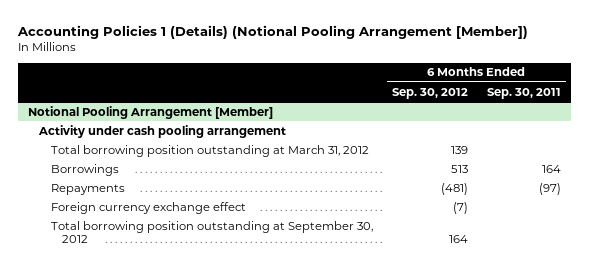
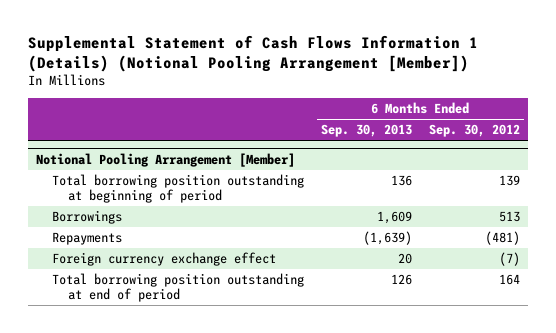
[17,24,529,39] Accounting Policies 1 (Details) (Notional Pooling Arrangement [Member]) -> [27,34,478,72] Supplemental Statement of Cash Flows Information 1 (Details) (Notional Pooling Arrangement [Member])
[486,87,561,99] Sep. 30, 2011 -> none
none -> [321,124,413,138] Sep. 30, 2013
[38,124,287,138] Activity under cash pooling arrangement -> none
[50,144,369,157] Total borrowing position outstanding at March 31, 2012 -> [52,174,305,204] Total borrowing position outstanding at beginning of period
[50,220,373,244] Total borrowing position outstanding at September 30, 2012 -> [52,273,305,303] Total borrowing position outstanding at end of period

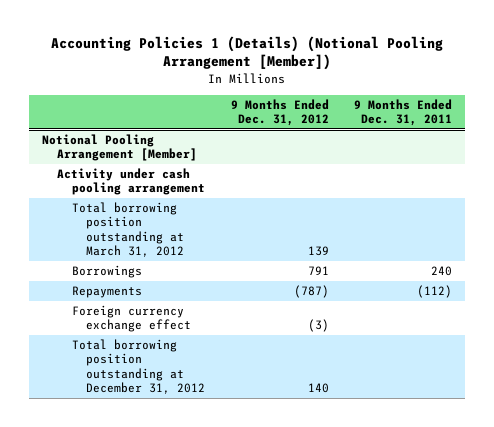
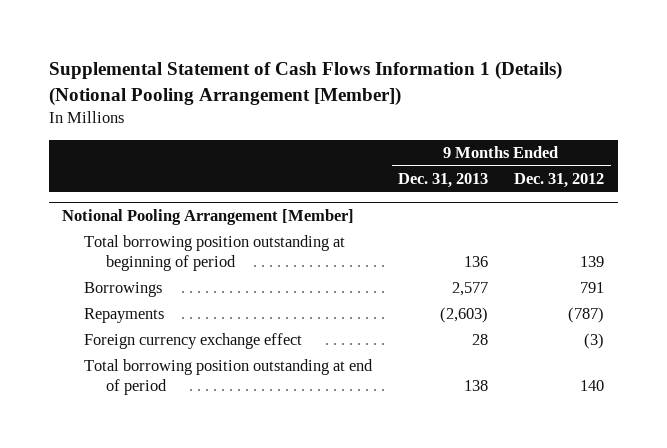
[50,35,443,71] Accounting Policies 1 (Details) (Notional Pooling Arrangement [Member]) -> [49,60,563,106] Supplemental Statement of Cash Flows Information 1 (Details) (Notional Pooling Arrangement [Member])
[354,98,453,126] 9 Months Ended Dec. 31, 2011 -> none
none -> [398,172,489,188] Dec. 31, 2013
[56,168,205,196] Activity under cash pooling arrangement -> none
[71,202,185,257] Total borrowing position outstanding at March 31, 2012 -> [83,235,345,271] Total borrowing position outstanding at beginning of period
[71,339,206,394] Total borrowing position outstanding at December 31, 2012 -> [83,359,373,395] Total borrowing position outstanding at end of period

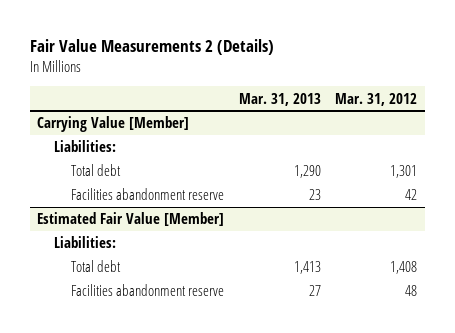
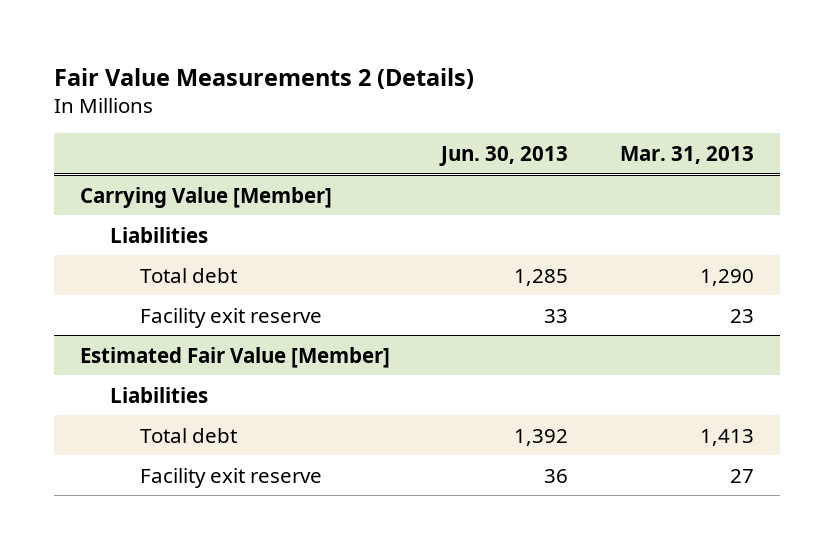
[335,92,418,106] Mar. 31, 2012 -> none
none -> [439,145,569,166] Jun. 30, 2013
[53,140,116,153] Liabilities: -> [109,226,208,243] Liabilities
[70,188,224,201] Facilities abandonment reserve -> none
none -> [139,307,322,328] Facility exit reserve
[53,236,116,249] Liabilities: -> [109,386,208,403] Liabilities
[70,284,224,297] Facilities abandonment reserve -> none
none -> [139,467,322,488] Facility exit reserve

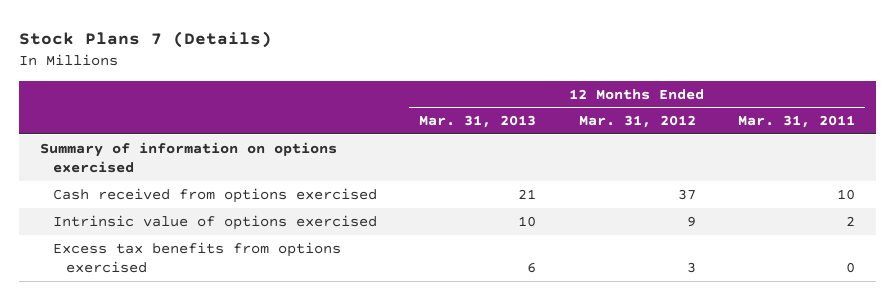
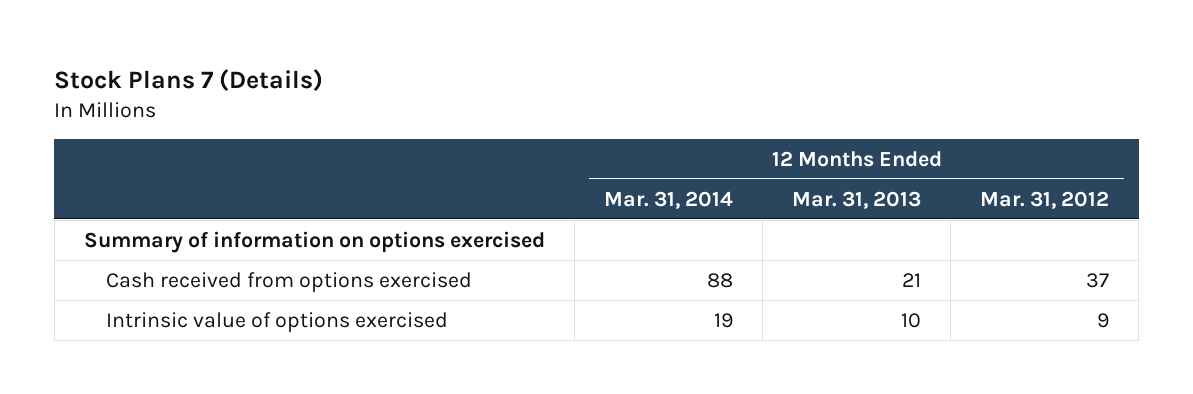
[737,115,855,129] Mar. 31, 2011 -> none
none -> [604,190,734,209] Mar. 31, 2014
[53,241,342,273] Excess tax benefits from options exercised -> none

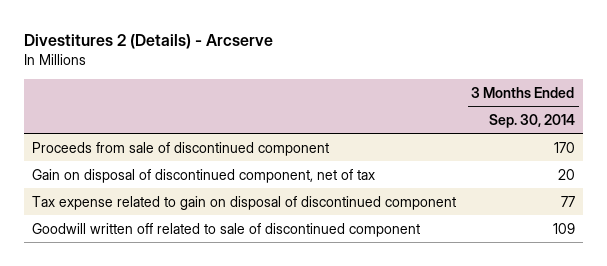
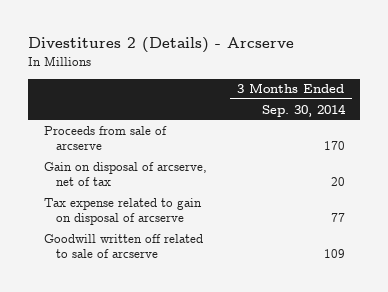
[32,141,330,156] Proceeds from sale of discontinued component -> [43,125,167,150] Proceeds from sale of arcserve
[32,168,376,183] Gain on disposal of discontinued component, net of tax -> [43,161,207,186] Gain on disposal of arcserve, net of tax
[32,195,457,210] Tax expense related to gain on disposal of discontinued component -> [43,197,202,225] Tax expense related to gain on disposal of arcserve
[32,222,421,237] Goodwill written off related to sale of discontinued component -> [43,233,203,258] Goodwill written off related to sale of arcserve

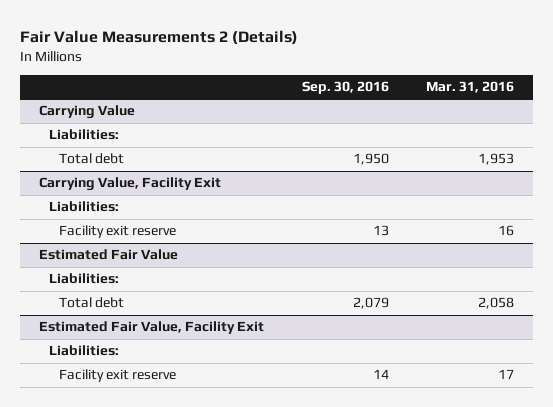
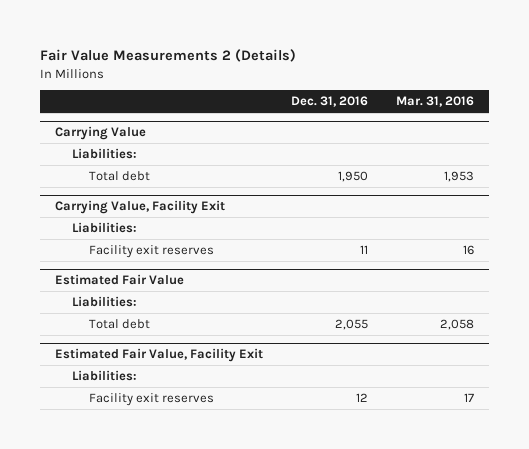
[301,81,389,95] Sep. 30, 2016 -> none
none -> [291,96,369,108] Dec. 31, 2016
[58,225,176,239] Facility exit reserve -> [89,244,215,258] Facility exit reserves
[58,369,176,383] Facility exit reserve -> [89,392,215,406] Facility exit reserves

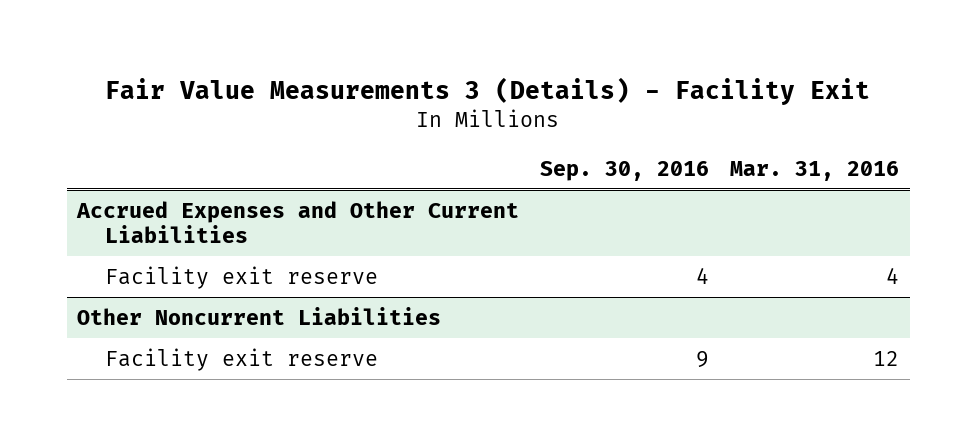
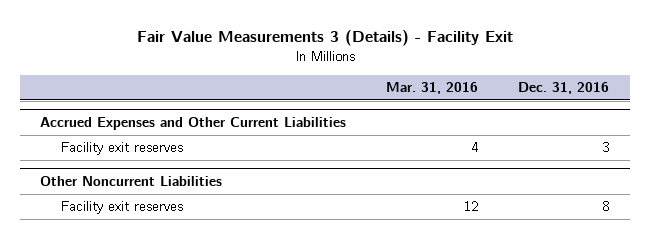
[540,160,710,181] Sep. 30, 2016 -> none
none -> [518,82,610,95] Dec. 31, 2016
[105,265,379,289] Facility exit reserve -> [60,142,183,156] Facility exit reserves
[105,347,379,371] Facility exit reserve -> [60,201,183,215] Facility exit reserves

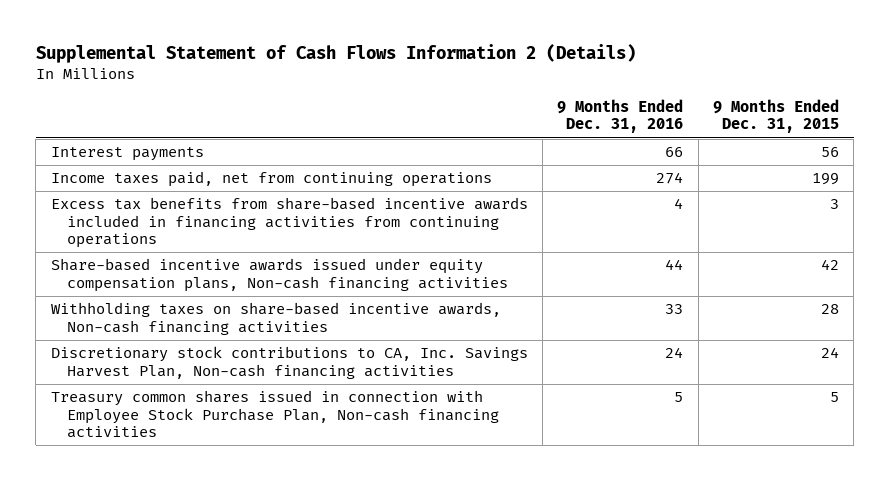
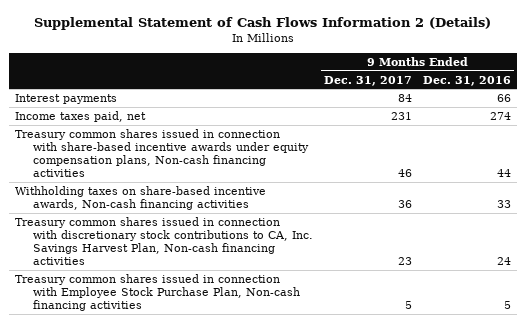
[712,99,839,134] 9 Months Ended Dec. 31, 2015 -> none
none -> [323,75,412,86] Dec. 31, 2017
[50,197,528,248] Excess tax benefits from share-based incentive awards included in financing activities from continuing operations -> none
[50,171,492,188] Income taxes paid, net from continuing operations -> [14,110,146,122] Income taxes paid, net
[50,258,509,292] Share-based incentive awards issued under equity compensation plans, Non-cash financing activities -> [14,128,309,178] Treasury common shares issued in connection with share-based incentive awards under equity compensation plans, Non-cash financing activities
[50,346,528,379] Discretionary stock contributions to CA, Inc. Savings Harvest Plan, Non-cash financing activities -> [14,216,313,266] Treasury common shares issued in connection with discretionary stock contributions to CA, Inc. Savings Harvest Plan, Non-cash financing activities

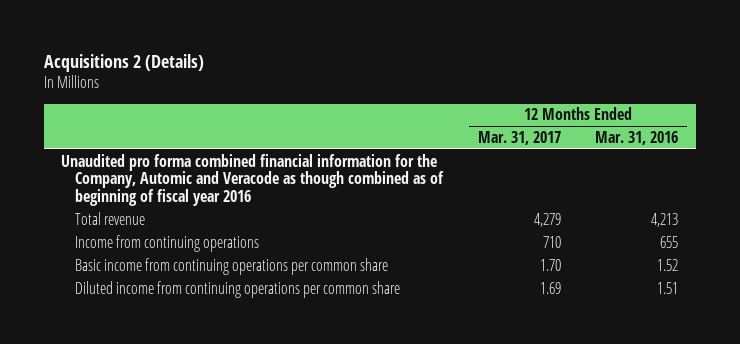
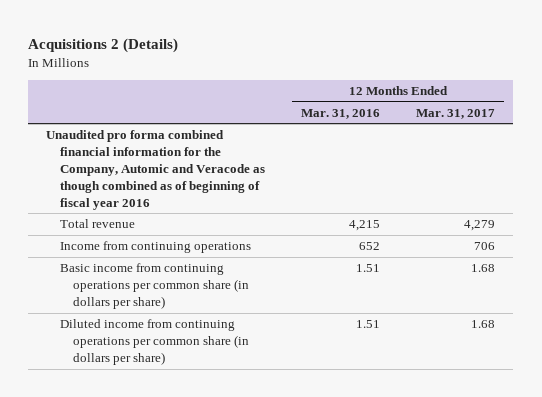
[651,212,679,227] 4,213 -> [349,220,381,232] 4,215
[542,235,561,248] 710 -> [474,242,496,251] 706
[660,235,679,248] 655 -> [359,242,381,251] 652
[75,257,389,275] Basic income from continuing operations per common share -> [59,263,250,309] Basic income from continuing operations per common share (in dollars per share)
[539,258,561,271] 1.70 -> [471,264,496,273] 1.68
[657,258,679,271] 1.52 -> [356,264,381,273] 1.51
[75,280,401,298] Diluted income from continuing operations per common share -> [59,319,250,365] Diluted income from continuing operations per common share (in dollars per share)
[539,281,561,294] 1.69 -> [471,320,496,329] 1.68

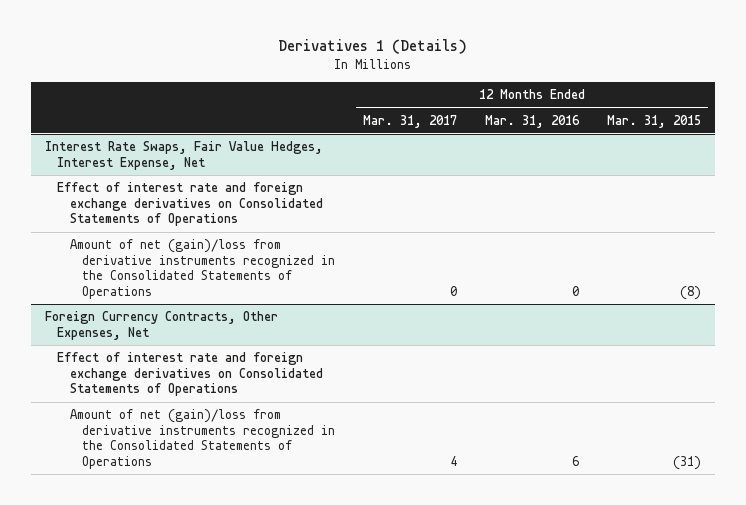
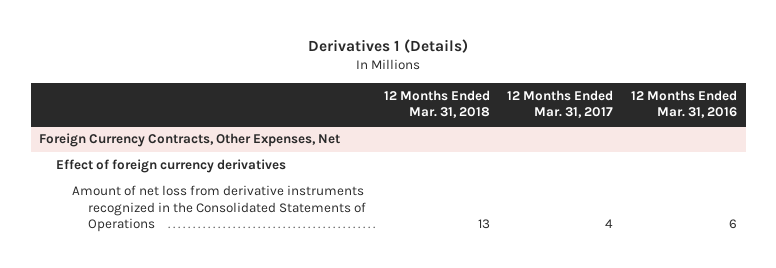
[606,114,701,128] Mar. 31, 2015 -> none
none -> [383,89,490,119] 12 Months Ended Mar. 31, 2018
[45,141,324,170] Interest Rate Swaps, Fair Value Hedges, Interest Expense, Net -> none
[57,182,323,227] Effect of interest rate and foreign exchange derivatives on Consolidated Statements of Operations -> none
[69,239,336,299] Amount of net (gain)/loss from derivative instruments recognized in the Consolidated Statements of Operations -> none
[57,352,323,397] Effect of interest rate and foreign exchange derivatives on Consolidated Statements of Operations -> [55,159,286,174] Effect of foreign currency derivatives
[69,409,336,469] Amount of net (gain)/loss from derivative instruments recognized in the Consolidated Statements of Operations -> [71,185,367,233] Amount of net loss from derivative instruments recognized in the Consolidated Statements of Operations

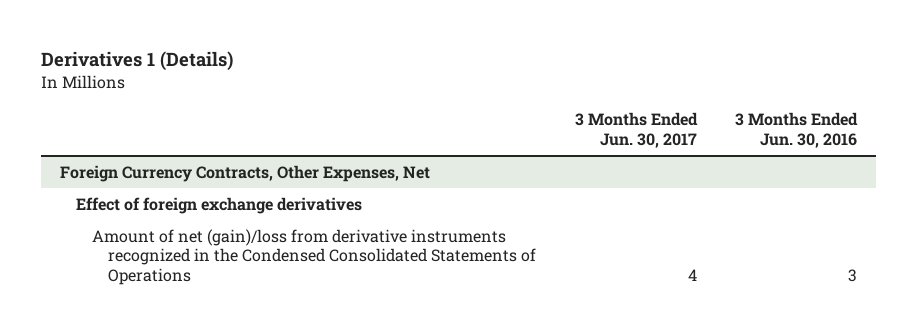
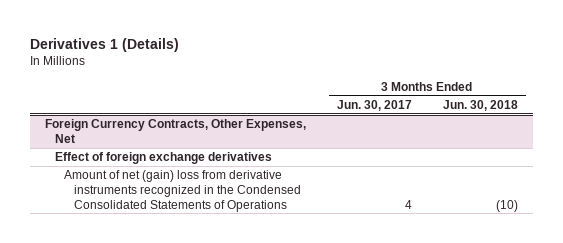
[734,112,858,148] 3 Months Ended Jun. 30, 2016 -> none
none -> [442,99,518,111] Jun. 30, 2018
[92,228,537,285] Amount of net (gain)/loss from derivative instruments recognized in the Condensed Consolidated Statements of Operations -> [64,170,301,212] Amount of net (gain) loss from derivative instruments recognized in the Condensed Consolidated Statements of Operations

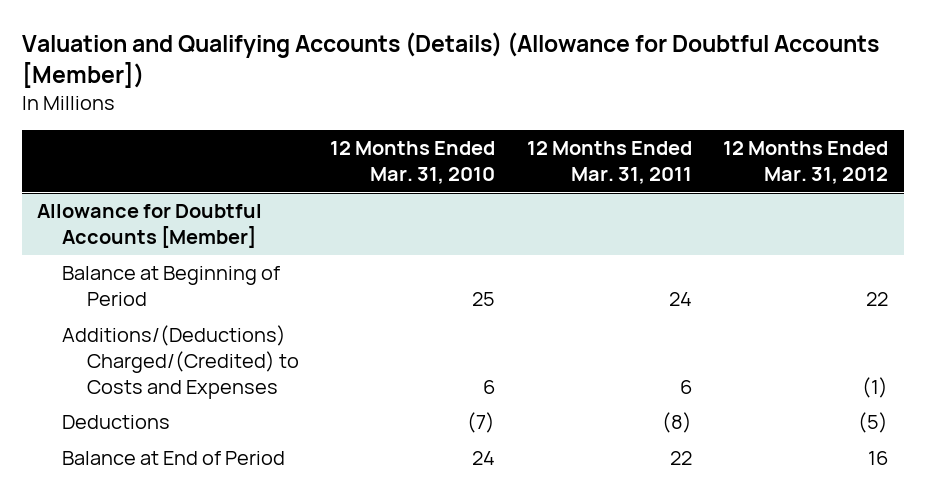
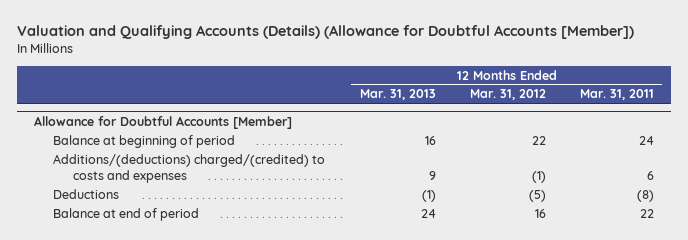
[330,141,496,185] 12 Months Ended Mar. 31, 2010 -> none
none -> [359,89,436,101] Mar. 31, 2013
[62,266,281,306] Balance at Beginning of Period -> [53,134,236,148] Balance at beginning of period
[62,325,299,399] Additions/(Deductions) Charged/(Credited) to Costs and Expenses -> [53,153,326,183] Additions/(deductions) charged/(credited) to costs and expenses
[62,451,286,466] Balance at End of Period -> [53,207,200,221] Balance at end of period

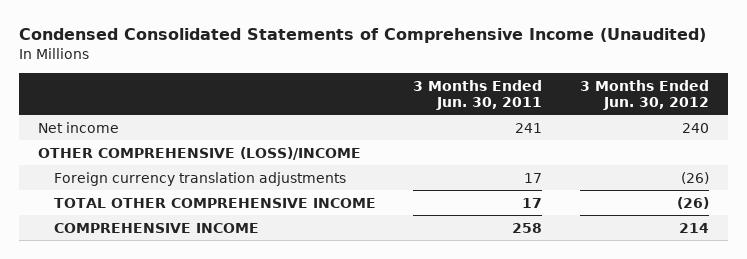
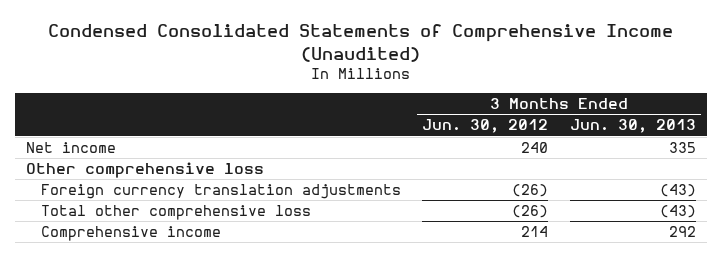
[413,79,543,111] 3 Months Ended Jun. 30, 2011 -> none
none -> [569,119,696,134] Jun. 30, 2013
[37,146,361,160] OTHER COMPREHENSIVE (LOSS)/INCOME -> [25,162,264,179] Other comprehensive loss
[53,197,376,208] TOTAL OTHER COMPREHENSIVE INCOME -> [41,205,312,221] Total other comprehensive loss
[53,222,259,233] COMPREHENSIVE INCOME -> [41,226,222,242] Comprehensive income

